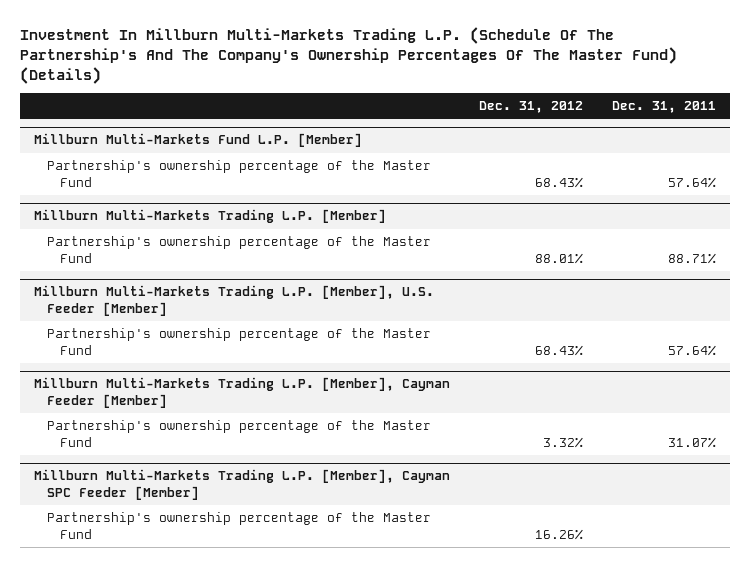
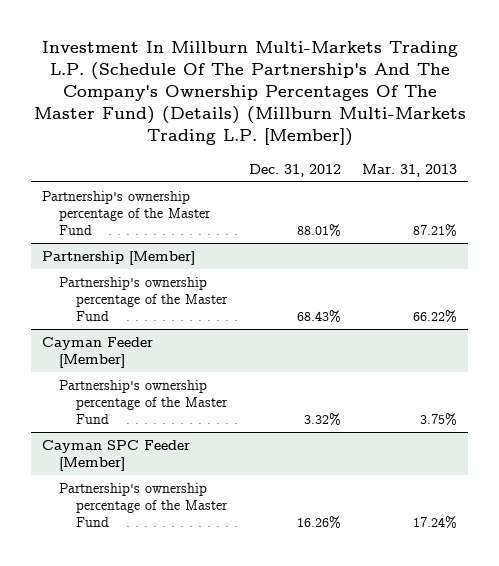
[19,27,677,85] Investment In Millburn Multi-Markets Trading L.P. (Schedule Of The Partnership's And The Company's Ownership Percentages Of The Master Fund) (Details) -> [33,41,466,147] Investment In Millburn Multi-Markets Trading L.P. (Schedule Of The Partnership's And The Company's Ownership Percentages Of The Master Fund) (Details) (Millburn Multi-Markets Trading L.P. [Member])
[611,101,716,114] Dec. 31, 2011 -> none
none -> [362,163,458,177] Mar. 31, 2013
[34,133,363,148] Millburn Multi-Markets Fund L.P. [Member] -> none
[47,160,432,187] Partnership's ownership percentage of the Master Fund -> none
[34,209,387,224] Millburn Multi-Markets Trading L.P. [Member] -> none
[34,285,435,317] Millburn Multi-Markets Trading L.P. [Member], U.S. Feeder [Member] -> none
none -> [41,250,195,265] Partnership [Member]
[34,377,451,409] Millburn Multi-Markets Trading L.P. [Member], Cayman Feeder [Member] -> none
none -> [41,336,153,368] Cayman Feeder [Member]
[34,469,451,501] Millburn Multi-Markets Trading L.P. [Member], Cayman SPC Feeder [Member] -> none
none -> [41,439,190,471] Cayman SPC Feeder [Member]

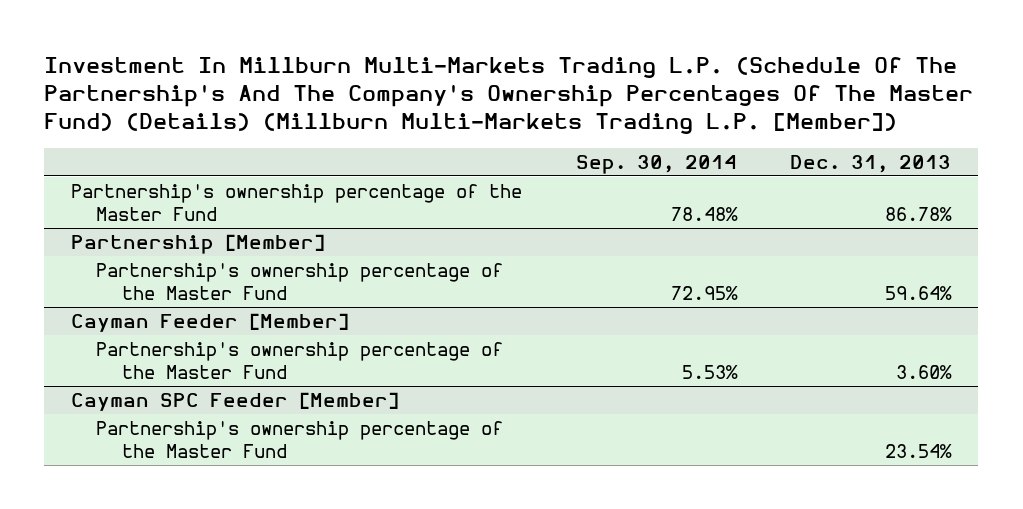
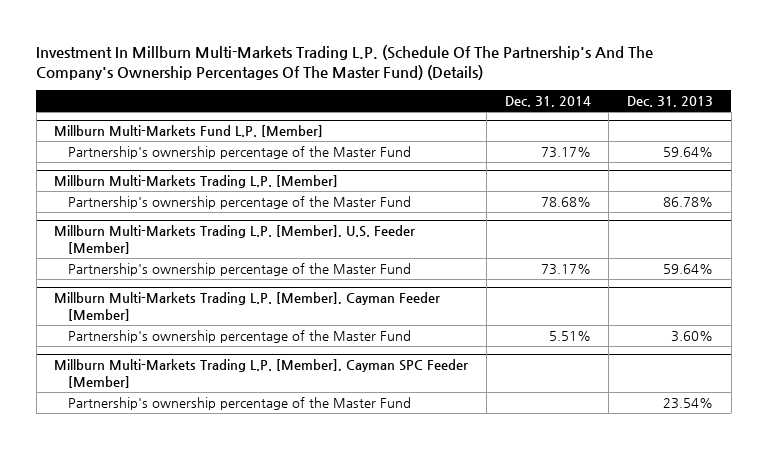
[44,56,974,135] Investment In Millburn Multi-Markets Trading L.P. (Schedule Of The Partnership's And The Company's Ownership Percentages Of The Master Fund) (Details) (Millburn Multi-Markets Trading L.P. [Member]) -> [36,44,654,81] Investment In Millburn Multi-Markets Trading L.P. (Schedule Of The Partnership's And The Company's Ownership Percentages Of The Master Fund) (Details)
[575,154,737,174] Sep. 30, 2014 -> none
none -> [504,96,591,108] Dec. 31, 2014
none -> [54,125,324,138] Millburn Multi-Markets Fund L.P. [Member]
none -> [68,146,412,160] Partnership's ownership percentage of the Master Fund
none -> [54,175,339,189] Millburn Multi-Markets Trading L.P. [Member]
[71,234,326,255] Partnership [Member] -> none
none -> [54,225,416,255] Millburn Multi-Markets Trading L.P. [Member], U.S. Feeder [Member]
[71,313,350,333] Cayman Feeder [Member] -> none
none -> [54,292,441,322] Millburn Multi-Markets Trading L.P. [Member], Cayman Feeder [Member]
[71,392,400,412] Cayman SPC Feeder [Member] -> none
none -> [54,359,469,389] Millburn Multi-Markets Trading L.P. [Member], Cayman SPC Feeder [Member]

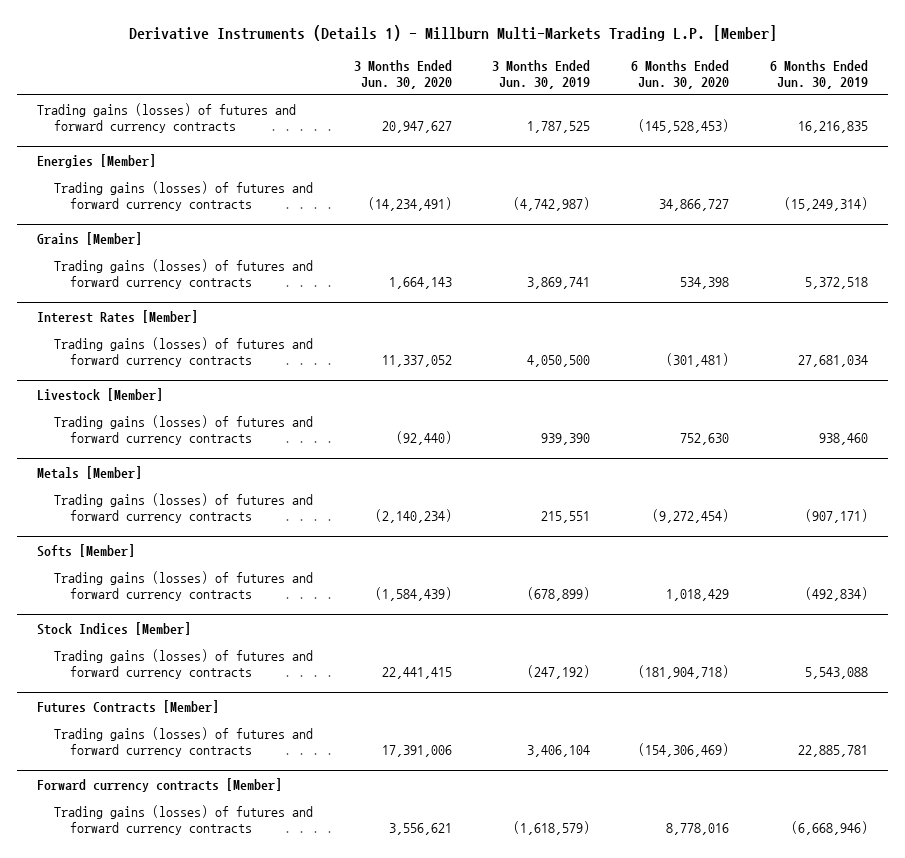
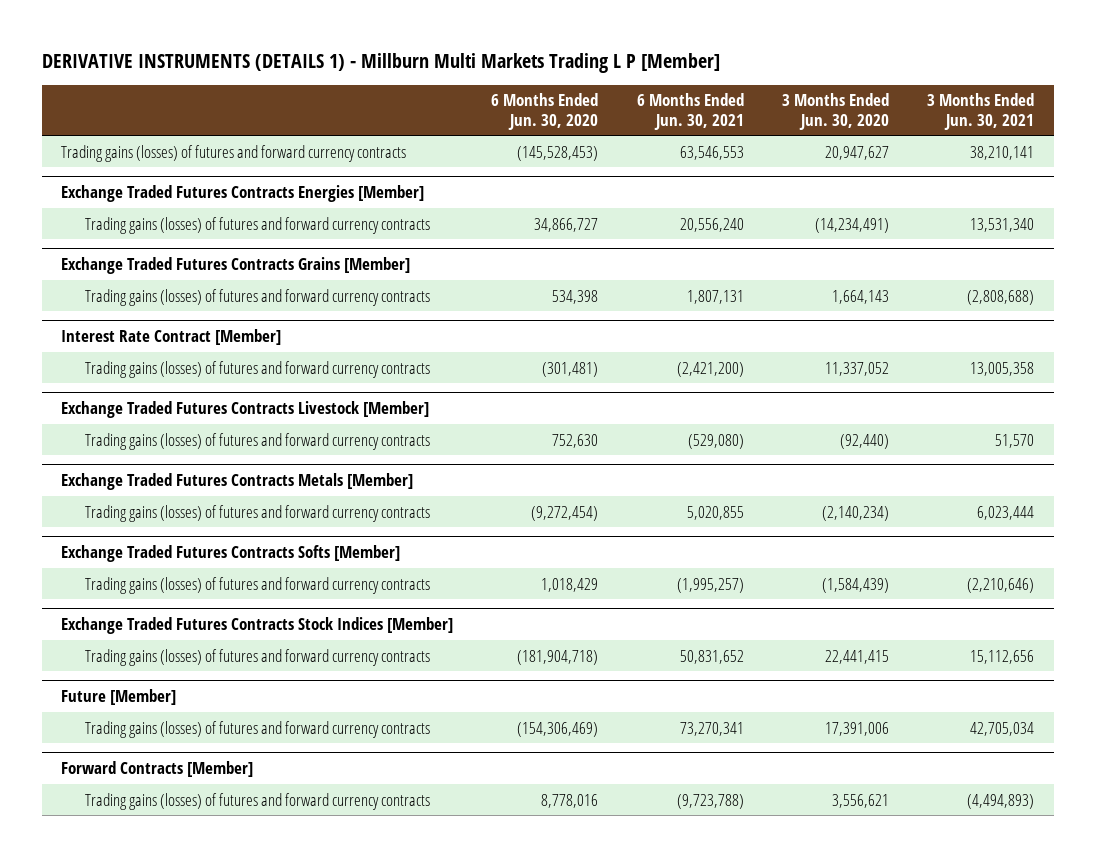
[128,25,777,42] Derivative Instruments (Details 1) - Millburn Multi-Markets Trading L.P. [Member] -> [41,52,720,73] DERIVATIVE INSTRUMENTS (DETAILS 1) - Millburn Multi Markets Trading L P [Member]
[492,59,591,89] 3 Months Ended Jun. 30, 2019 -> none
[769,59,868,89] 6 Months Ended Jun. 30, 2019 -> none
none -> [636,93,744,130] 6 Months Ended Jun. 30, 2021
none -> [927,93,1035,130] 3 Months Ended Jun. 30, 2021
[37,153,157,168] Energies [Member] -> [60,185,424,203] Exchange Traded Futures Contracts Energies [Member]
[37,231,143,245] Grains [Member] -> [60,257,410,275] Exchange Traded Futures Contracts Grains [Member]
[37,309,199,323] Interest Rates [Member] -> [60,329,281,346] Interest Rate Contract [Member]
[37,387,164,401] Livestock [Member] -> [60,401,429,419] Exchange Traded Futures Contracts Livestock [Member]
[37,465,143,479] Metals [Member] -> [60,473,413,491] Exchange Traded Futures Contracts Metals [Member]
[37,543,136,557] Softs [Member] -> [60,545,400,563] Exchange Traded Futures Contracts Softs [Member]
[37,621,192,635] Stock Indices [Member] -> [60,617,453,635] Exchange Traded Futures Contracts Stock Indices [Member]
[37,699,220,713] Futures Contracts [Member] -> [60,689,176,706] Future [Member]
[37,777,283,792] Forward currency contracts [Member] -> [60,761,253,778] Forward Contracts [Member]

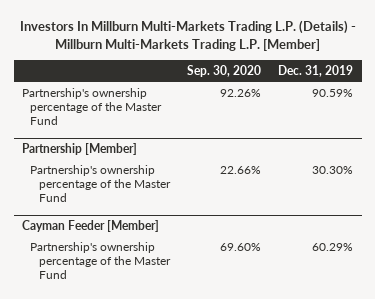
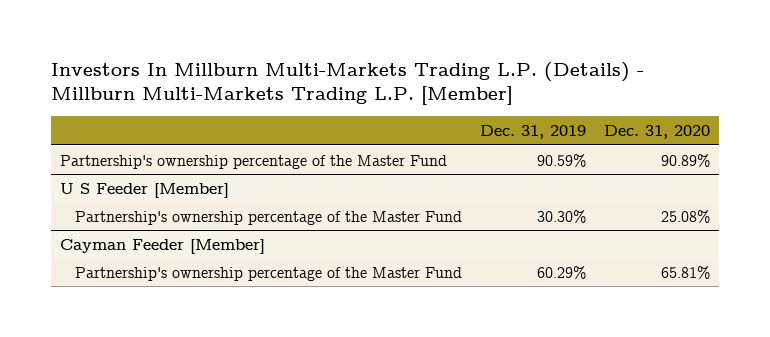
[186,64,261,77] Sep. 30, 2020 -> none
none -> [604,124,711,139] Dec. 31, 2020
[22,142,138,155] Partnership [Member] -> [59,182,229,198] U S Feeder [Member]

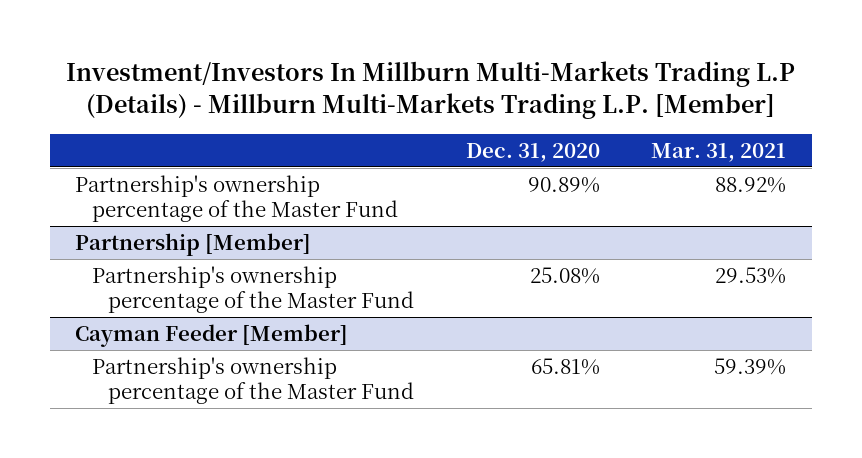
[50,61,644,106] Investors In Millburn Multi-Markets Trading L.P. (Details) - Millburn Multi-Markets Trading L.P. [Member] -> [65,61,795,120] Investment/Investors In Millburn Multi-Markets Trading L.P (Details) - Millburn Multi-Markets Trading L.P. [Member]
[480,124,587,139] Dec. 31, 2019 -> none
none -> [651,142,787,162] Mar. 31, 2021
[59,182,229,198] U S Feeder [Member] -> [75,232,312,256] Partnership [Member]

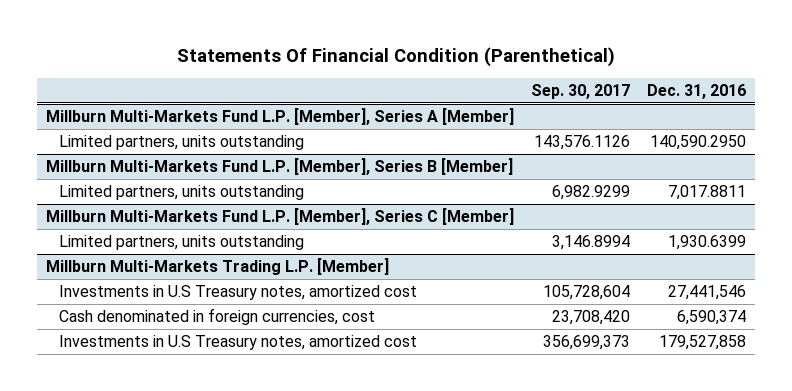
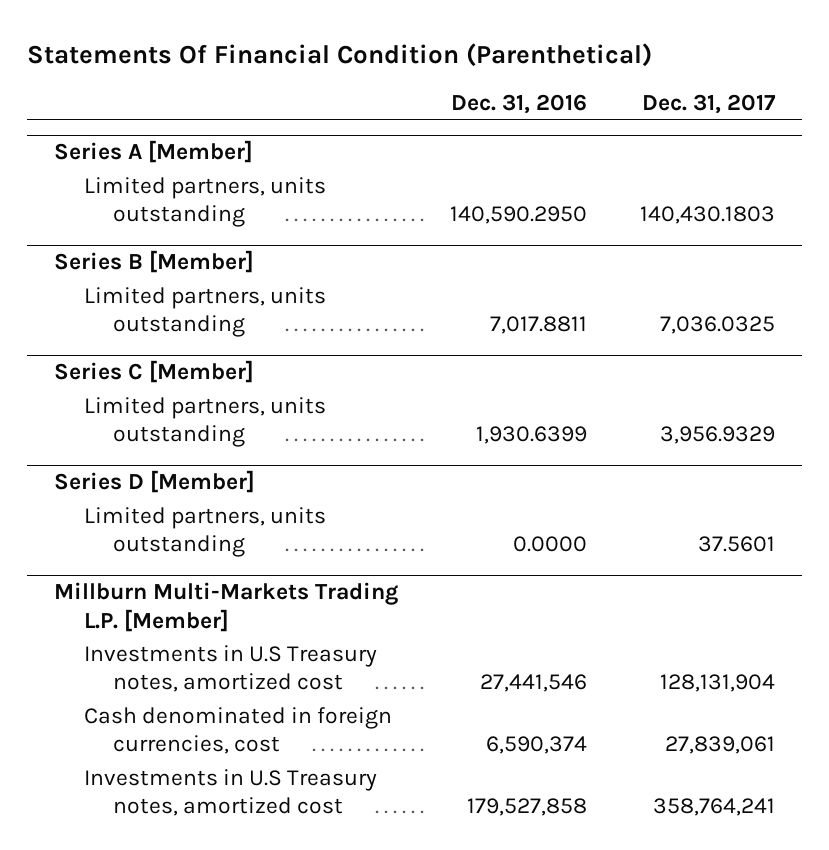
[530,83,630,99] Sep. 30, 2017 -> none
none -> [642,93,777,114] Dec. 31, 2017
[45,108,514,126] Millburn Multi-Markets Fund L.P. [Member], Series A [Member] -> none
none -> [53,140,253,164] Series A [Member]
[45,158,513,176] Millburn Multi-Markets Fund L.P. [Member], Series B [Member] -> none
none -> [53,250,254,274] Series B [Member]
[45,208,514,226] Millburn Multi-Markets Fund L.P. [Member], Series C [Member] -> none
none -> [53,360,254,384] Series C [Member]
none -> [53,470,255,494] Series D [Member]
none -> [83,507,326,558] Limited partners, units outstanding

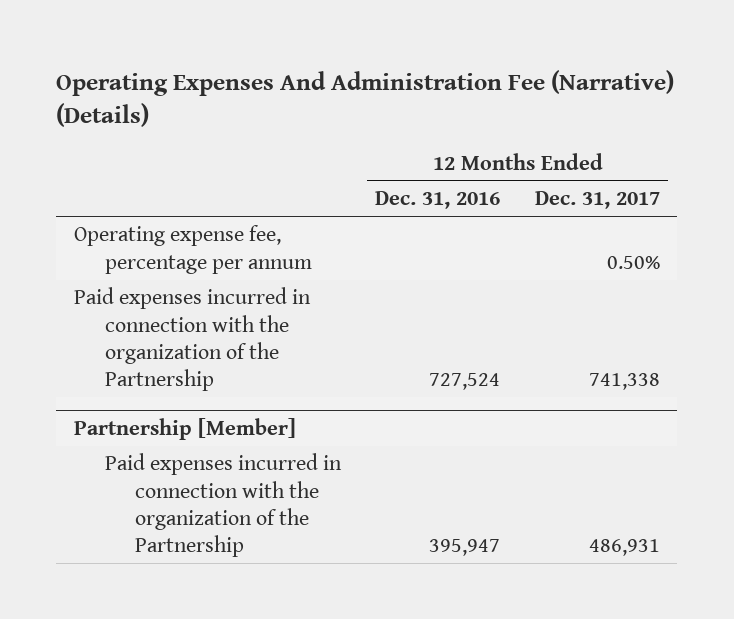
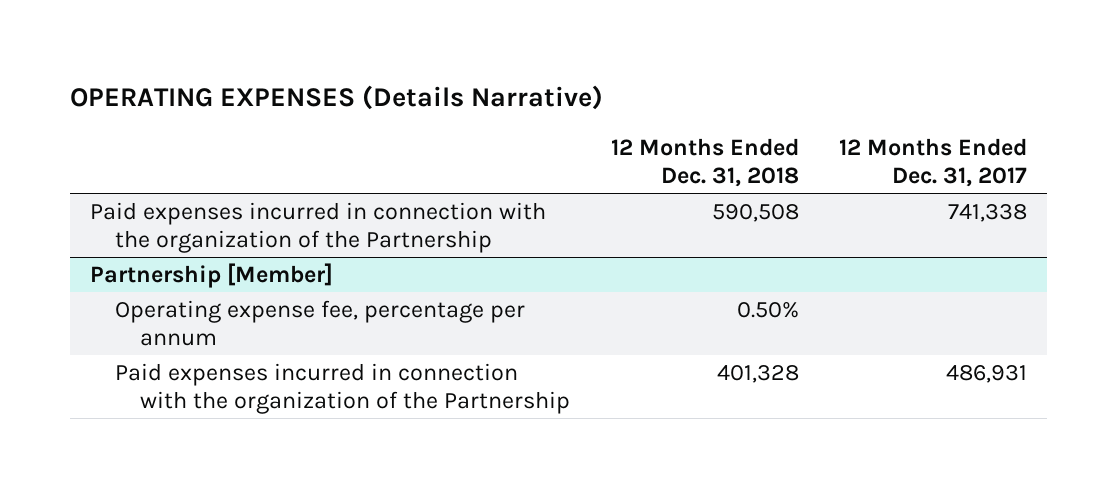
[56,69,675,128] Operating Expenses And Administration Fee (Narrative) (Details) -> [69,85,603,111] OPERATING EXPENSES (Details Narrative)
[375,191,501,210] Dec. 31, 2016 -> none
none -> [610,137,799,188] 12 Months Ended Dec. 31, 2018
[73,225,312,274] Operating expense fee, percentage per annum -> none
none -> [114,299,525,347] Operating expense fee, percentage per annum

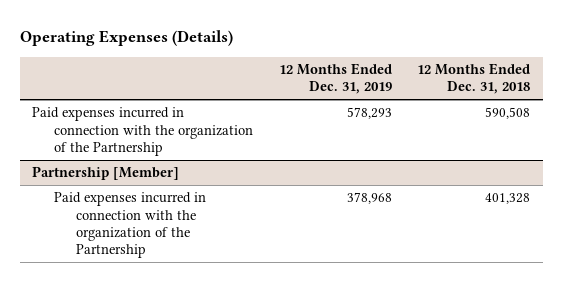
[69,85,603,111] OPERATING EXPENSES (Details Narrative) -> [19,30,233,47] Operating Expenses (Details)
[838,137,1027,188] 12 Months Ended Dec. 31, 2017 -> none
none -> [278,62,392,95] 12 Months Ended Dec. 31, 2019
[114,299,525,347] Operating expense fee, percentage per annum -> none

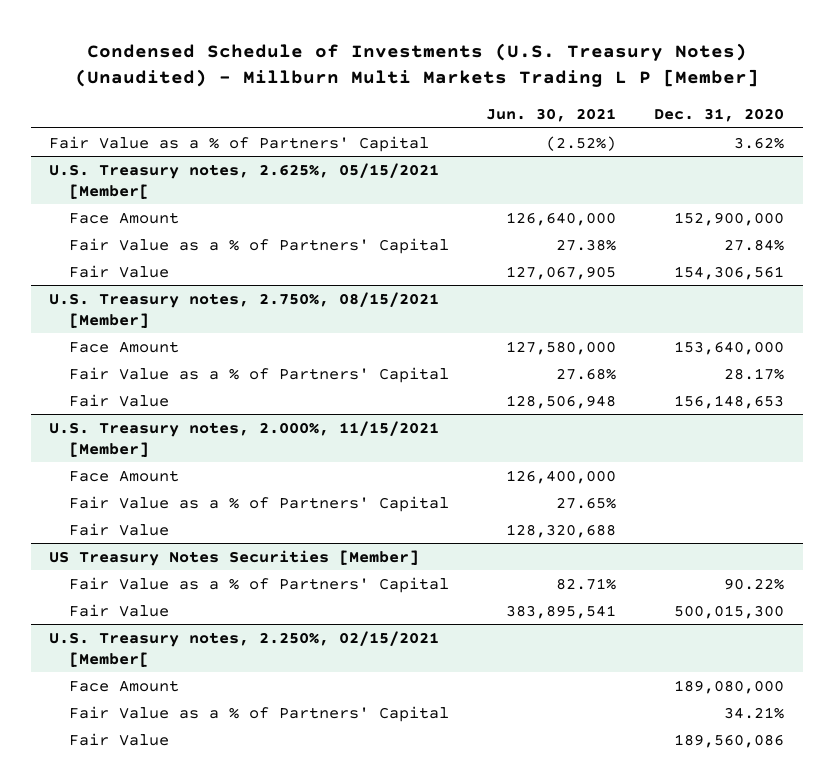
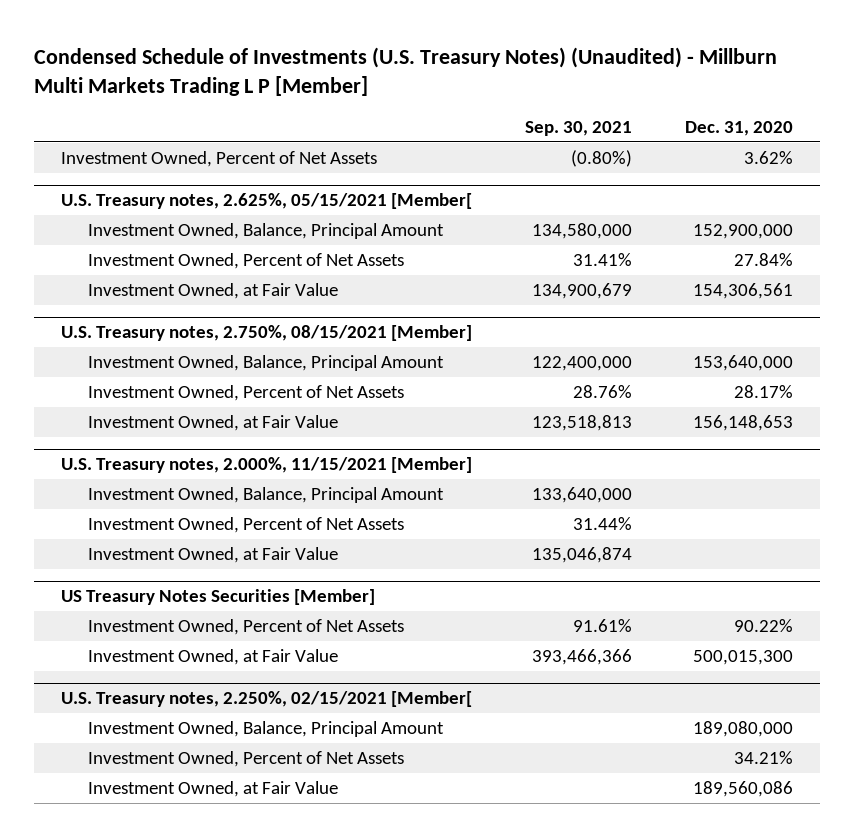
[486,108,617,123] Jun. 30, 2021 -> none
none -> [525,120,633,136] Sep. 30, 2021
[49,135,430,152] Fair Value as a % of Partners' Capital -> [60,151,377,168] Investment Owned, Percent of Net Assets
[68,211,179,224] Face Amount -> [87,223,444,240] Investment Owned, Balance, Principal Amount
[68,237,449,254] Fair Value as a % of Partners' Capital -> [87,253,404,270] Investment Owned, Percent of Net Assets
[68,264,169,278] Fair Value -> [87,283,338,300] Investment Owned, at Fair Value
[68,340,179,353] Face Amount -> [87,355,444,372] Investment Owned, Balance, Principal Amount
[68,366,449,383] Fair Value as a % of Partners' Capital -> [87,385,404,402] Investment Owned, Percent of Net Assets
[68,393,169,407] Fair Value -> [87,415,338,432] Investment Owned, at Fair Value
[68,469,179,482] Face Amount -> [87,487,444,504] Investment Owned, Balance, Principal Amount
[68,495,449,512] Fair Value as a % of Partners' Capital -> [87,517,404,534] Investment Owned, Percent of Net Assets
[68,522,169,536] Fair Value -> [87,547,338,564] Investment Owned, at Fair Value
[68,576,449,593] Fair Value as a % of Partners' Capital -> [87,619,404,636] Investment Owned, Percent of Net Assets
[68,603,169,617] Fair Value -> [87,649,338,666] Investment Owned, at Fair Value
[68,679,179,692] Face Amount -> [87,721,444,738] Investment Owned, Balance, Principal Amount
[68,705,449,722] Fair Value as a % of Partners' Capital -> [87,751,404,768] Investment Owned, Percent of Net Assets
[68,732,169,746] Fair Value -> [87,781,338,798] Investment Owned, at Fair Value

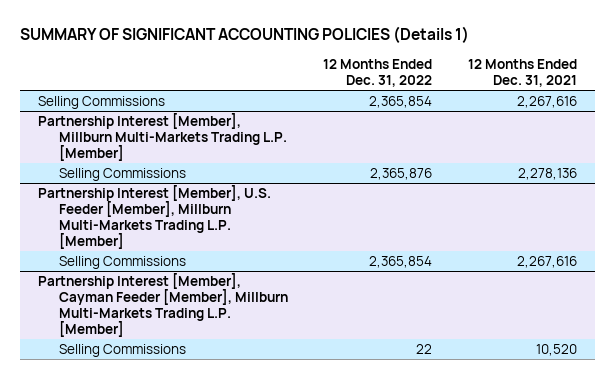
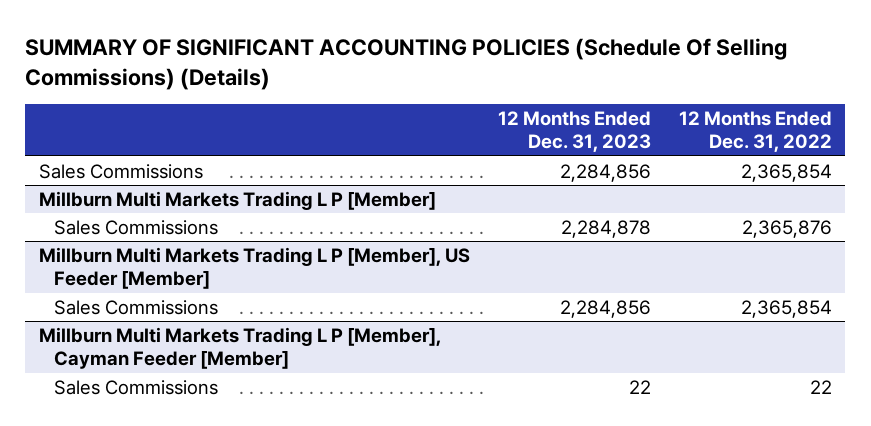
[19,26,469,44] SUMMARY OF SIGNIFICANT ACCOUNTING POLICIES (Details 1) -> [25,38,788,90] SUMMARY OF SIGNIFICANT ACCOUNTING POLICIES (Schedule Of Selling Commissions) (Details)
[468,58,578,87] 12 Months Ended Dec. 31, 2021 -> none
none -> [497,111,651,153] 12 Months Ended Dec. 31, 2023
[37,95,165,109] Selling Commissions -> [39,164,204,180] Sales Commissions
[37,112,287,162] Partnership Interest [Member], Millburn Multi-Markets Trading L.P. [Member] -> [39,191,437,211] Millburn Multi Markets Trading L P [Member]
[58,167,186,181] Selling Commissions -> [53,220,218,236] Sales Commissions
[37,184,271,250] Partnership Interest [Member], U.S. Feeder [Member], Millburn Multi-Markets Trading L.P. [Member] -> [39,247,471,290] Millburn Multi Markets Trading L P [Member], US Feeder [Member]
[58,255,186,269] Selling Commissions -> [53,300,218,316] Sales Commissions
[37,272,288,338] Partnership Interest [Member], Cayman Feeder [Member], Millburn Multi-Markets Trading L.P. [Member] -> [39,327,442,370] Millburn Multi Markets Trading L P [Member], Cayman Feeder [Member]
[58,343,186,357] Selling Commissions -> [53,380,218,396] Sales Commissions

